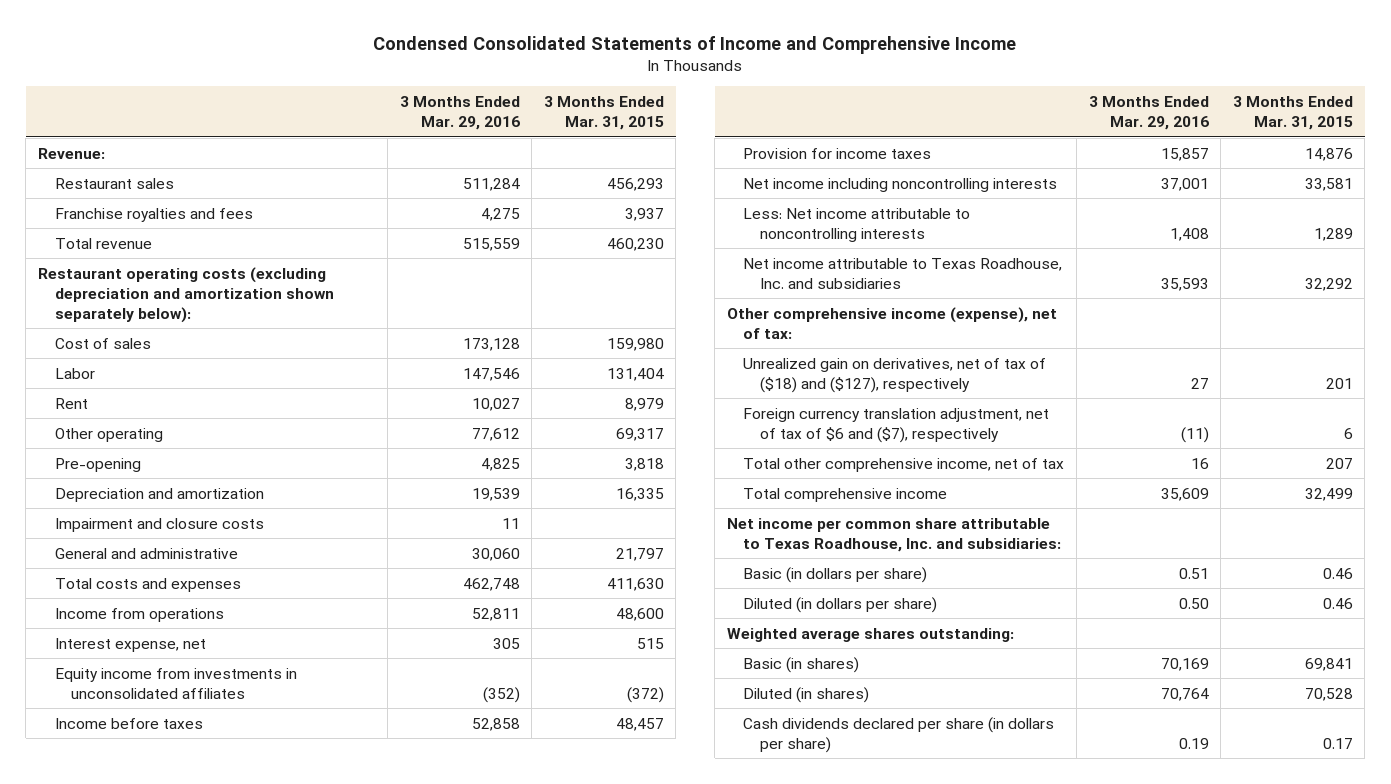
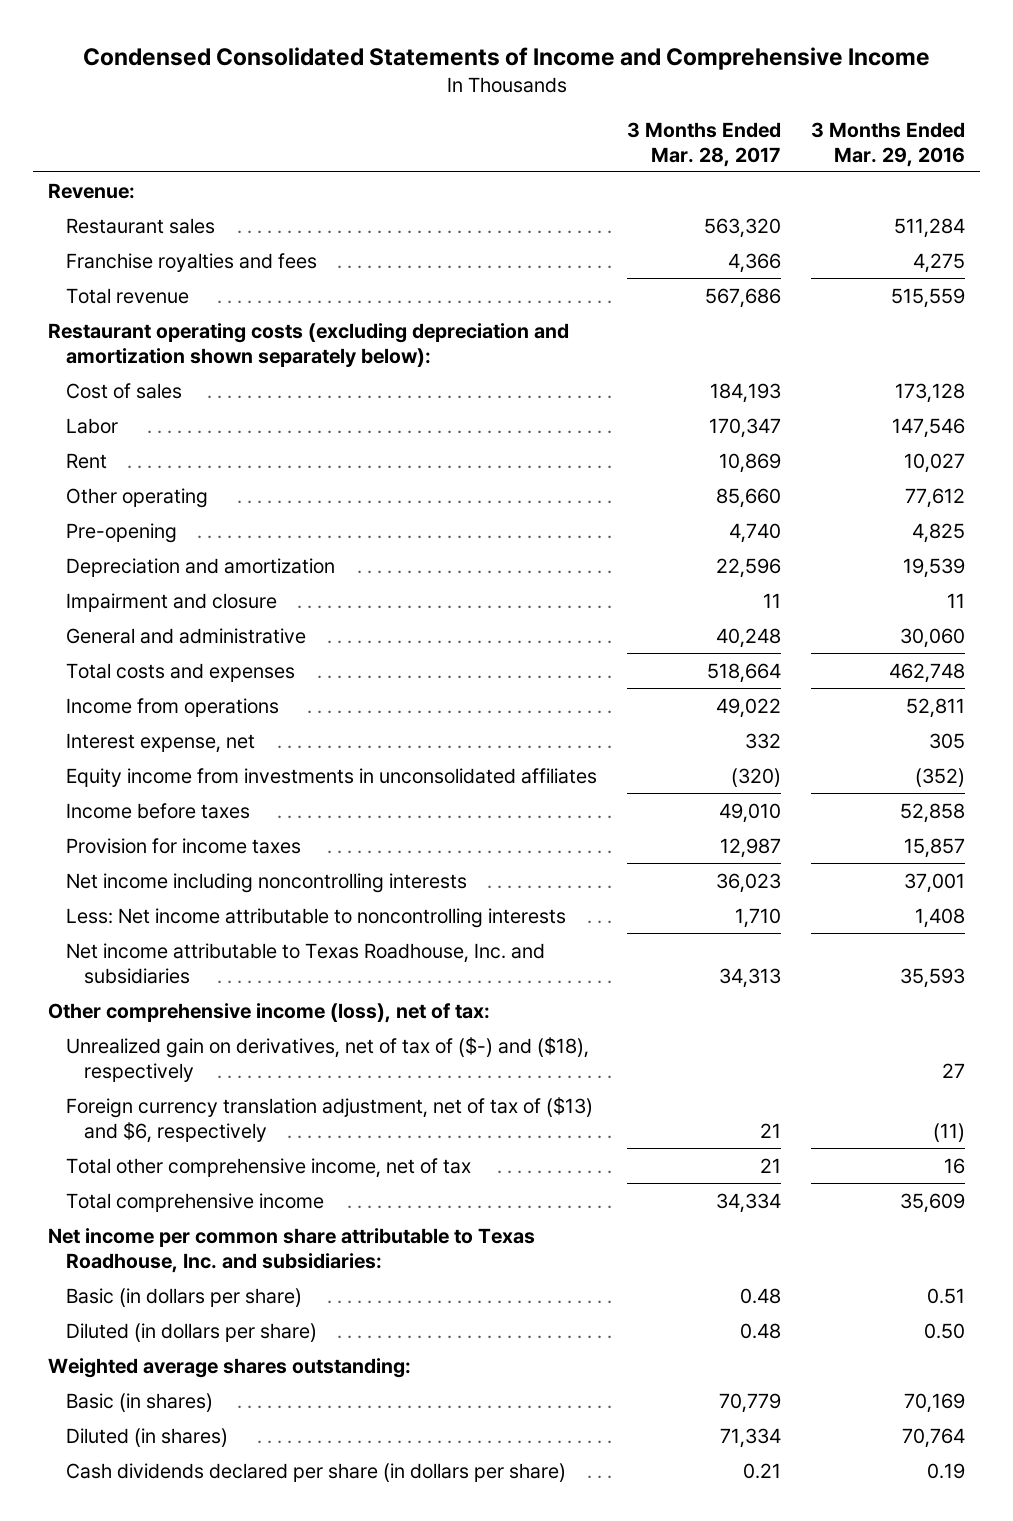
[543,95,664,130] 3 Months Ended Mar. 31, 2015 -> none
none -> [627,121,782,167] 3 Months Ended Mar. 28, 2017
[54,517,264,532] Impairment and closure costs -> [66,592,278,612] Impairment and closure
[726,306,1057,339] Other comprehensive income (expense), net of tax: -> [48,1002,491,1023] Other comprehensive income (loss), net of tax:
[743,357,1047,393] Unrealized gain on derivatives, net of tax of ($18) and ($127), respectively -> [66,1036,590,1082] Unrealized gain on derivatives, net of tax of ($-) and ($18), respectively
[743,407,1050,443] Foreign currency translation adjustment, net of tax of $6 and ($7), respectively -> [66,1096,594,1143] Foreign currency translation adjustment, net of tax of ($13) and $6, respectively

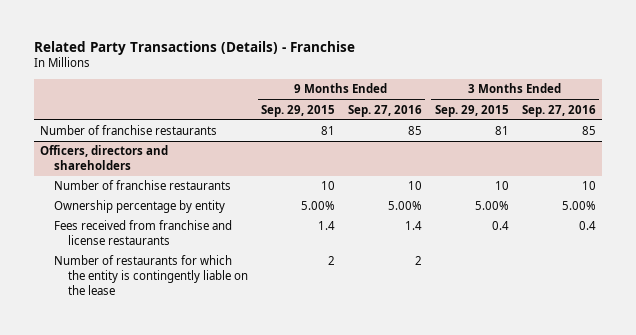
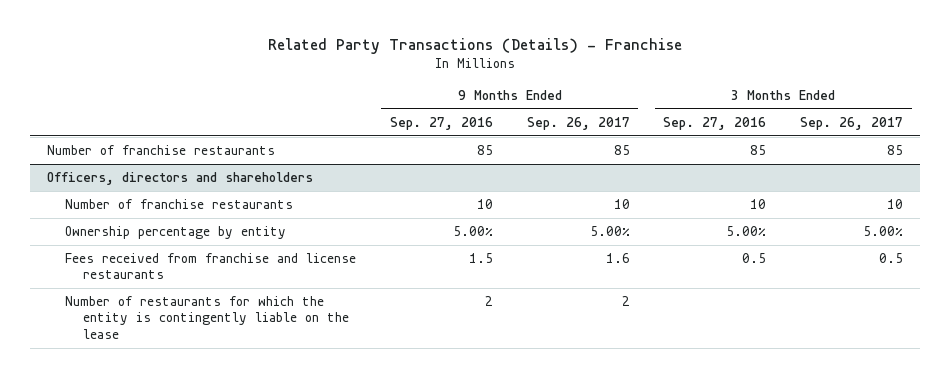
[260,104,335,117] Sep. 29, 2015 -> none
[434,104,509,117] Sep. 29, 2015 -> none
none -> [526,116,630,130] Sep. 26, 2017
none -> [800,116,904,130] Sep. 26, 2017
[404,221,422,231] 1.4 -> [468,253,493,264] 1.5
[578,221,596,231] 0.4 -> [742,253,767,264] 0.5

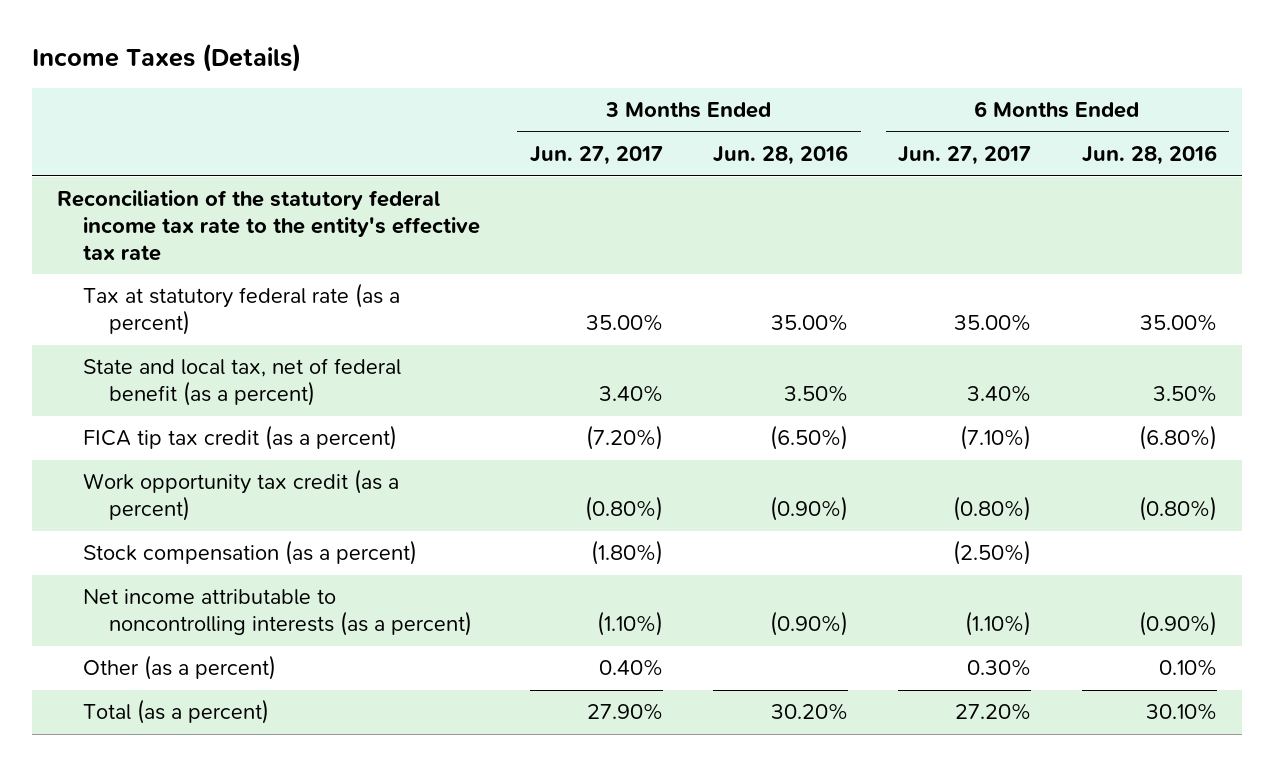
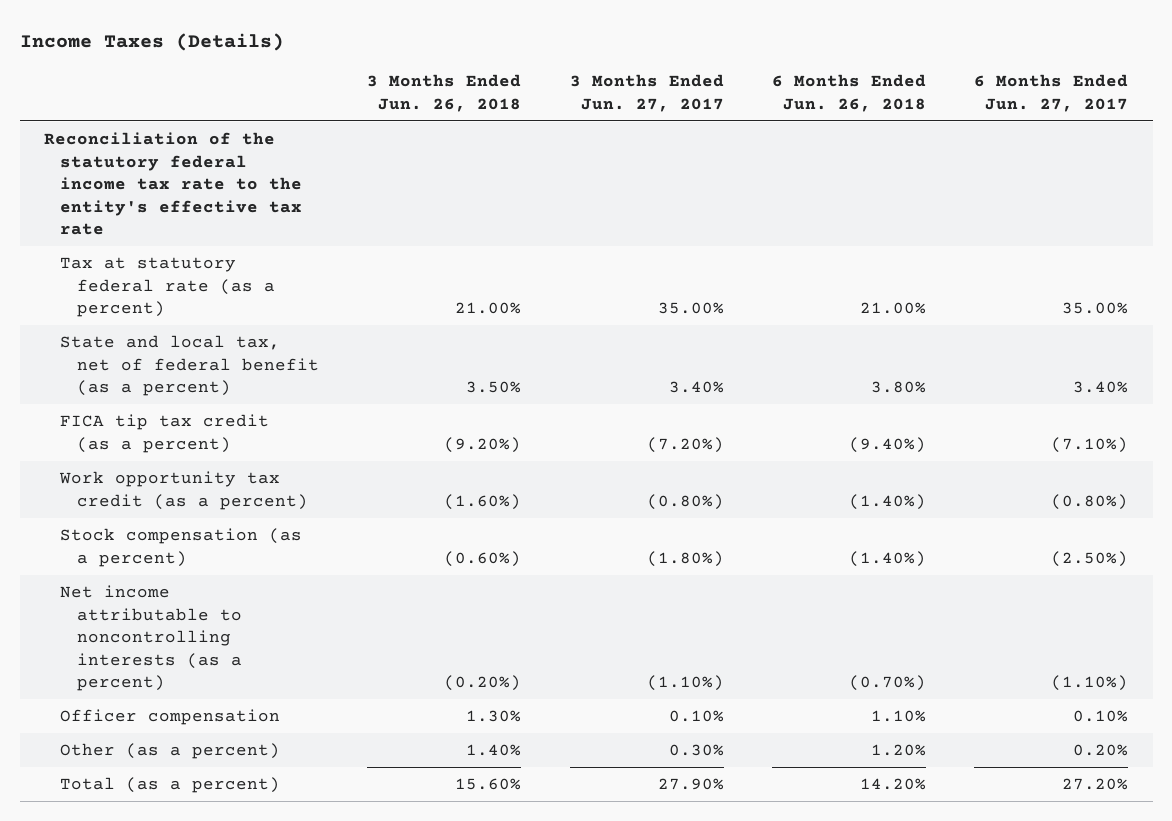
[713,145,849,166] Jun. 28, 2016 -> none
[1081,145,1217,166] Jun. 28, 2016 -> none
none -> [367,74,522,112] 3 Months Ended Jun. 26, 2018
none -> [771,74,926,112] 6 Months Ended Jun. 26, 2018
none -> [60,709,281,726] Officer compensation
[599,659,664,677] 0.40% -> [668,744,724,757] 0.30%
[967,659,1032,677] 0.30% -> [1073,744,1129,757] 0.20%

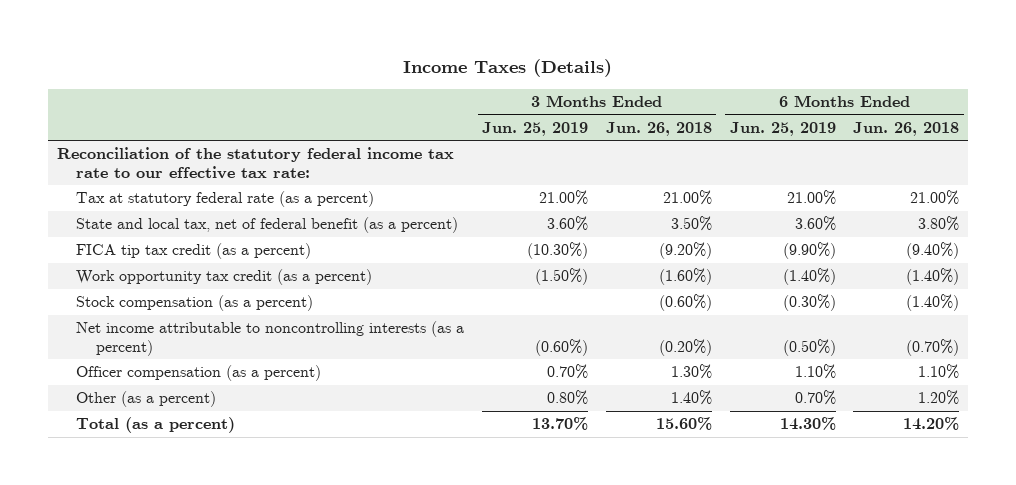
[569,74,724,112] 3 Months Ended Jun. 27, 2017 -> none
[974,74,1129,112] 6 Months Ended Jun. 27, 2017 -> none
none -> [482,121,589,136] Jun. 25, 2019
none -> [729,121,836,136] Jun. 25, 2019
[43,132,303,236] Reconciliation of the statutory federal income tax rate to the entity's effective tax rate -> [56,147,454,179] Reconciliation of the statutory federal income tax rate to our effective tax rate:
[60,709,281,726] Officer compensation -> [76,365,322,382] Officer compensation (as a percent)

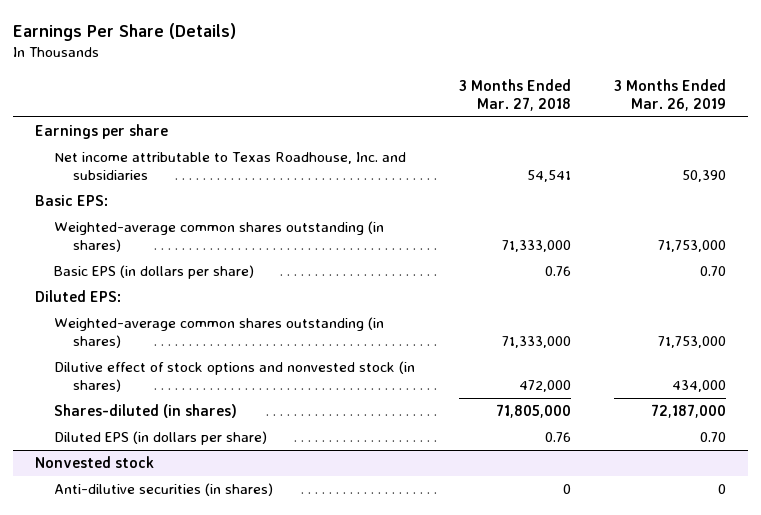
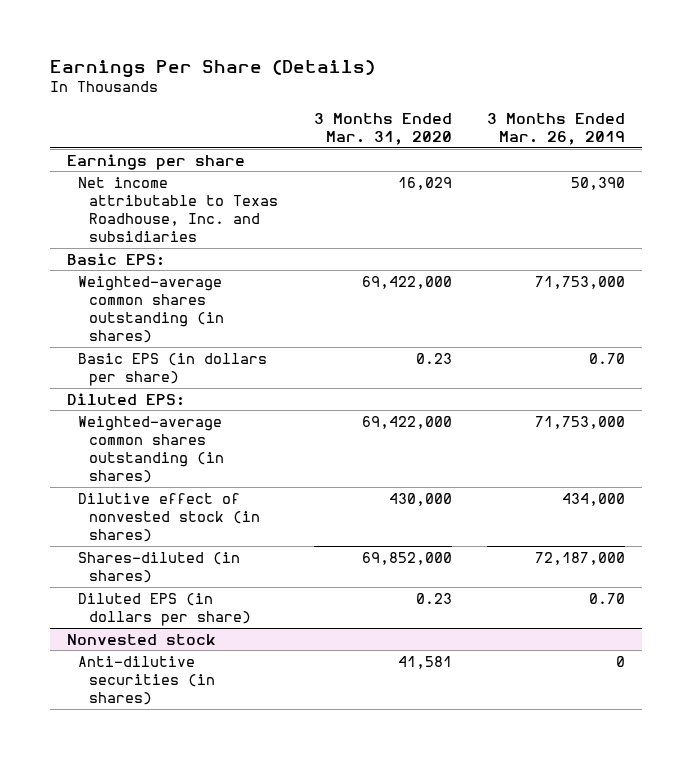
[458,78,571,111] 3 Months Ended Mar. 27, 2018 -> none
none -> [313,112,452,146] 3 Months Ended Mar. 31, 2020
[54,361,416,393] Dilutive effect of stock options and nonvested stock (in shares) -> [78,492,261,543] Dilutive effect of nonvested stock (in shares)

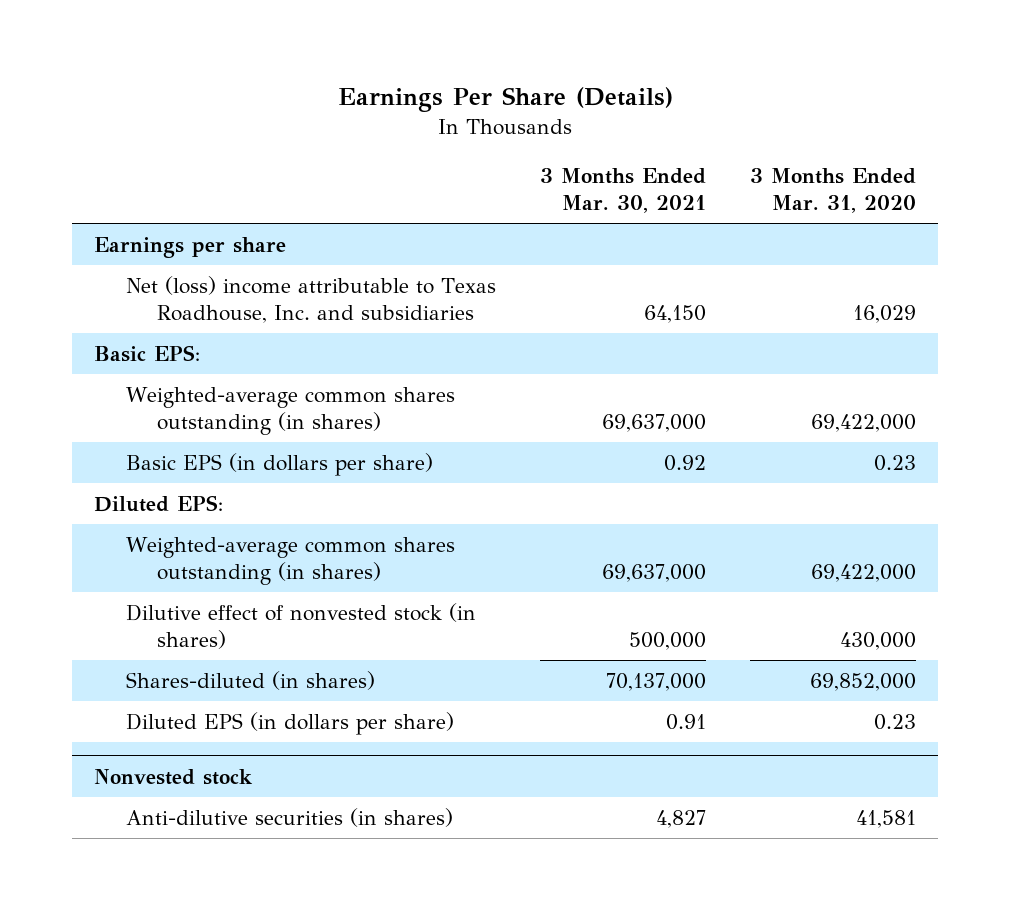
[486,112,625,146] 3 Months Ended Mar. 26, 2019 -> none
none -> [540,167,707,213] 3 Months Ended Mar. 30, 2021
[78,176,279,243] Net income attributable to Texas Roadhouse, Inc. and subsidiaries -> [125,275,496,324] Net (loss) income attributable to Texas Roadhouse, Inc. and subsidiaries

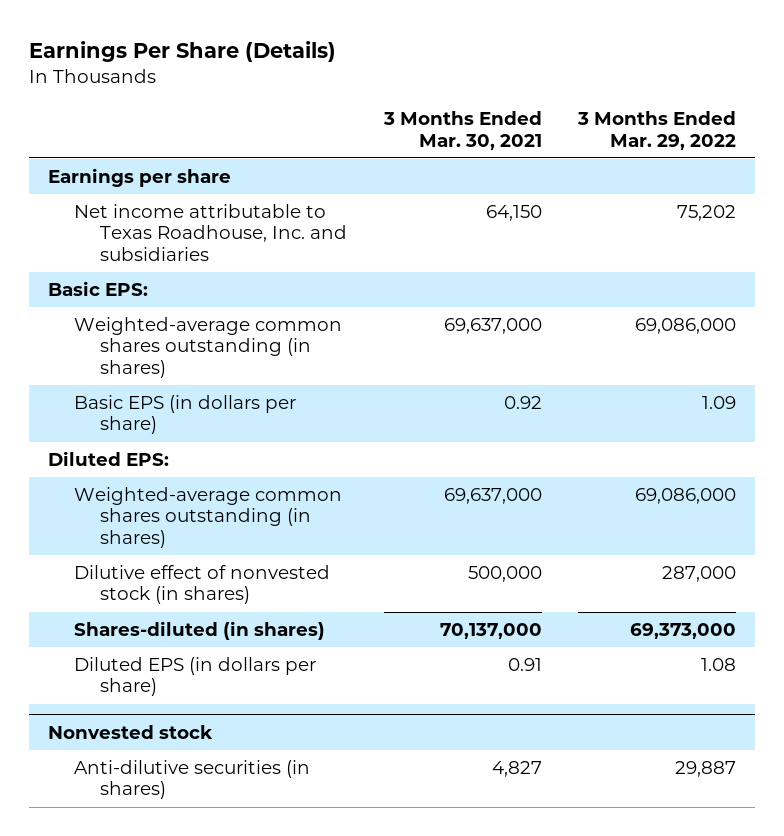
[750,167,917,213] 3 Months Ended Mar. 31, 2020 -> none
none -> [577,111,737,150] 3 Months Ended Mar. 29, 2022
[125,275,496,324] Net (loss) income attributable to Texas Roadhouse, Inc. and subsidiaries -> [73,204,347,261] Net income attributable to Texas Roadhouse, Inc. and subsidiaries

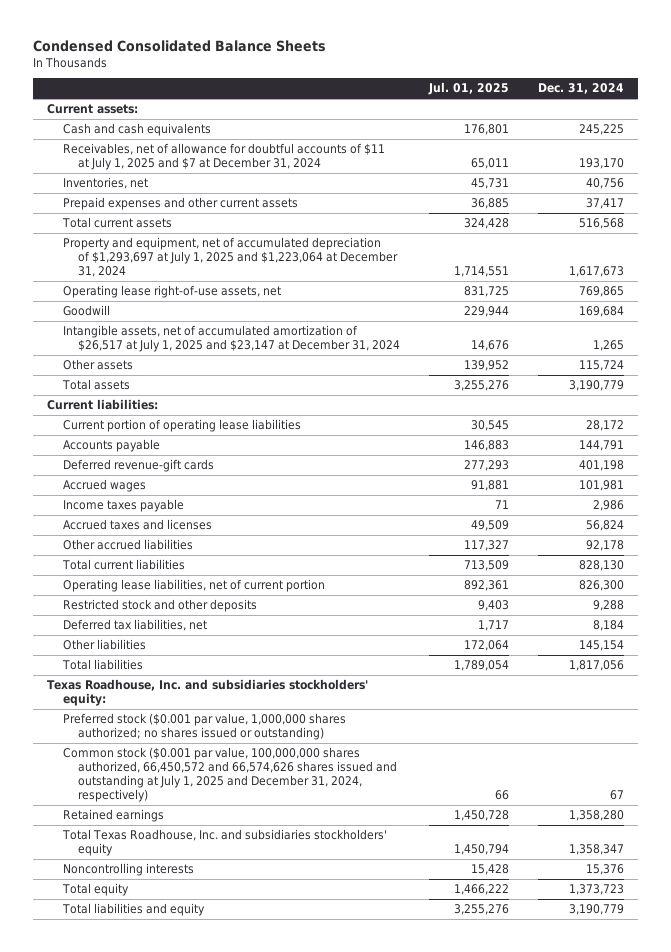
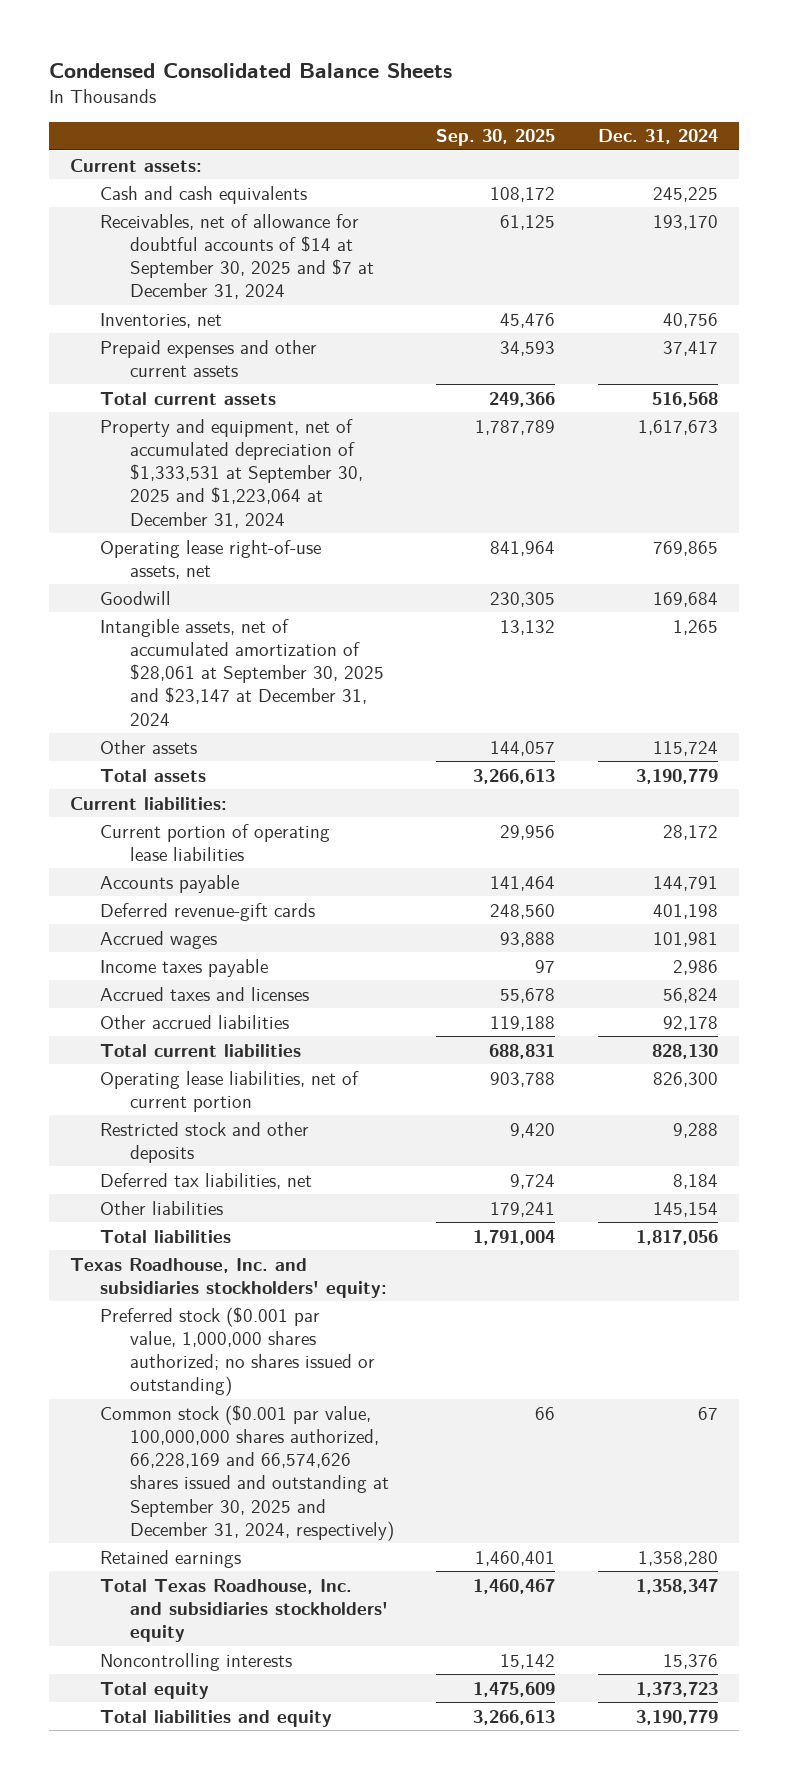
[427,82,509,96] Jul. 01, 2025 -> none
none -> [436,129,556,147] Sep. 30, 2025
[62,143,385,171] Receivables, net of allowance for doubtful accounts of $11 at July 1, 2025 and $7 at December 31, 2024 -> [99,213,374,300] Receivables, net of allowance for doubtful accounts of $14 at September 30, 2025 and $7 at December 31, 2024
[62,237,398,278] Property and equipment, net of accumulated depreciation of $1,293,697 at July 1, 2025 and $1,223,064 at December 31, 2024 -> [99,418,363,528] Property and equipment, net of accumulated depreciation of $1,333,531 at September 30, 2025 and $1,223,064 at December 31, 2024
[62,325,400,353] Intangible assets, net of accumulated amortization of $26,517 at July 1, 2025 and $23,147 at December 31, 2024 -> [99,618,384,726] Intangible assets, net of accumulated amortization of $28,061 at September 30, 2025 and $23,147 at December 31, 2024
[62,747,397,803] Common stock ($0.001 par value, 100,000,000 shares authorized, 66,450,572 and 66,574,626 shares issued and outstanding at July 1, 2025 and December 31, 2024, respectively) -> [99,1404,394,1541] Common stock ($0.001 par value, 100,000,000 shares authorized, 66,228,169 and 66,574,626 shares issued and outstanding at September 30, 2025 and December 31, 2024, respectively)

